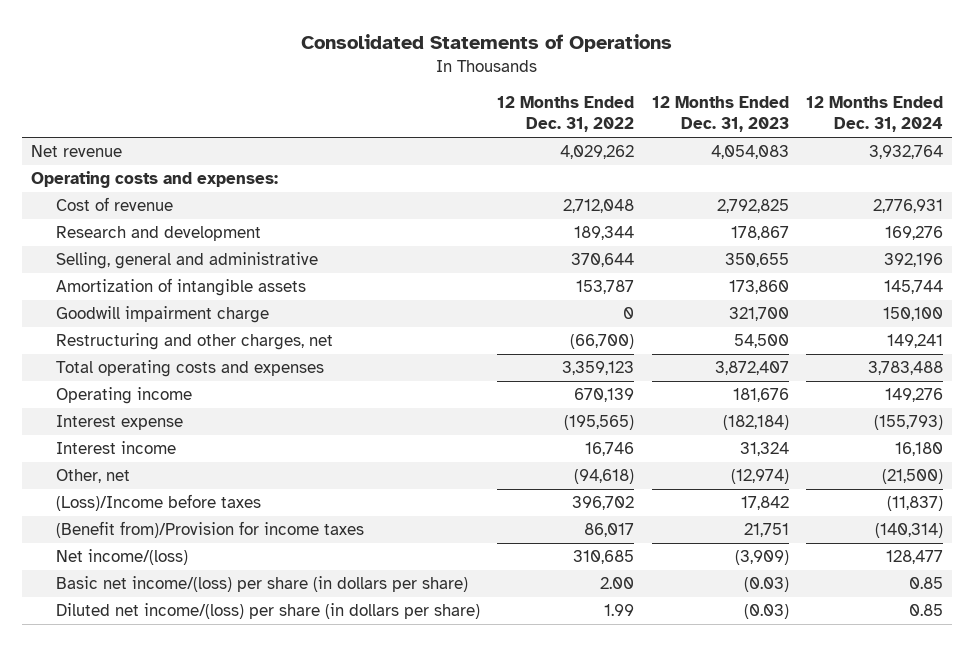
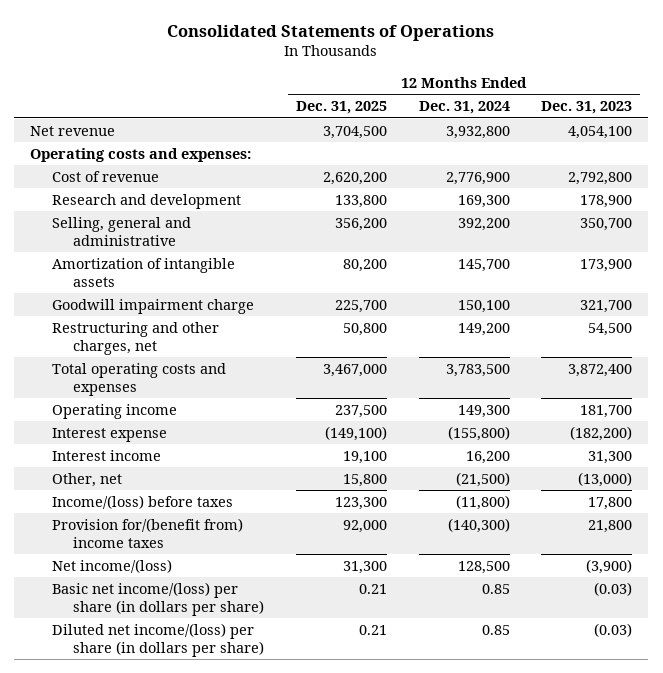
[497,96,635,133] 12 Months Ended Dec. 31, 2022 -> none
none -> [295,101,387,115] Dec. 31, 2025
[710,145,789,160] 4,054,083 -> [568,125,633,139] 4,054,100
[868,145,943,160] 3,932,764 -> [445,125,510,139] 3,932,800
[716,199,789,214] 2,792,825 -> [568,171,633,185] 2,792,800
[872,199,943,214] 2,776,931 -> [445,171,510,185] 2,776,900
[730,226,789,241] 178,867 -> [580,194,633,208] 178,900
[884,226,943,241] 169,276 -> [457,194,510,208] 169,300
[724,253,789,268] 350,655 -> [580,217,633,231] 350,700
[883,253,943,268] 392,196 -> [457,217,510,231] 392,200
[728,280,789,295] 173,860 -> [580,258,633,272] 173,900
[883,280,943,295] 145,744 -> [457,258,510,272] 145,700
[886,334,943,349] 149,241 -> [457,322,510,336] 149,200
[714,361,789,376] 3,872,407 -> [568,363,633,377] 3,872,400
[867,361,943,376] 3,783,488 -> [445,363,510,377] 3,783,500
[732,388,789,403] 181,676 -> [580,404,633,418] 181,700
[884,388,943,403] 149,276 -> [457,404,510,418] 149,300
[722,415,789,431] (182,184) -> [570,425,633,441] (182,200)
[873,415,943,431] (155,793) -> [447,425,510,441] (155,800)
[739,442,789,457] 31,324 -> [588,450,633,464] 31,300
[894,442,943,457] 16,180 -> [465,450,510,464] 16,200
[730,469,789,485] (12,974) -> [578,471,633,487] (13,000)
[55,494,261,512] (Loss)/Income before taxes -> [51,494,233,509] Income/(loss) before taxes
[740,496,789,511] 17,842 -> [588,496,633,510] 17,800
[886,496,943,512] (11,837) -> [455,494,510,510] (11,800)
[55,521,364,539] (Benefit from)/Provision for income taxes -> [51,517,243,548] Provision for/(benefit from) income taxes
[743,523,789,538] 21,751 -> [588,519,633,533] 21,800
[874,523,943,539] (140,314) -> [447,517,510,533] (140,300)
[734,550,789,566] (3,909) -> [586,558,633,574] (3,900)
[885,550,943,565] 128,477 -> [457,560,510,574] 128,500

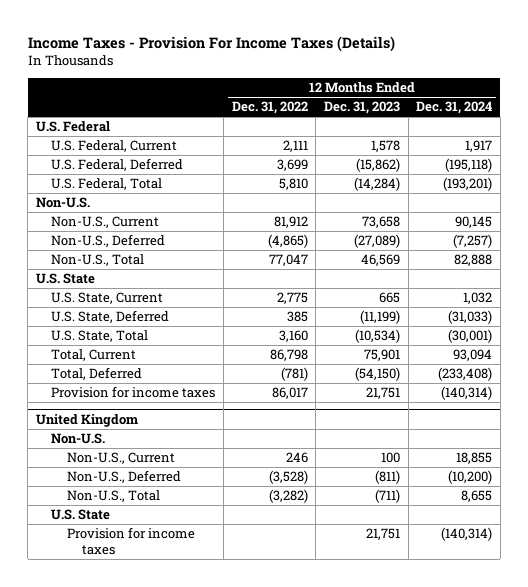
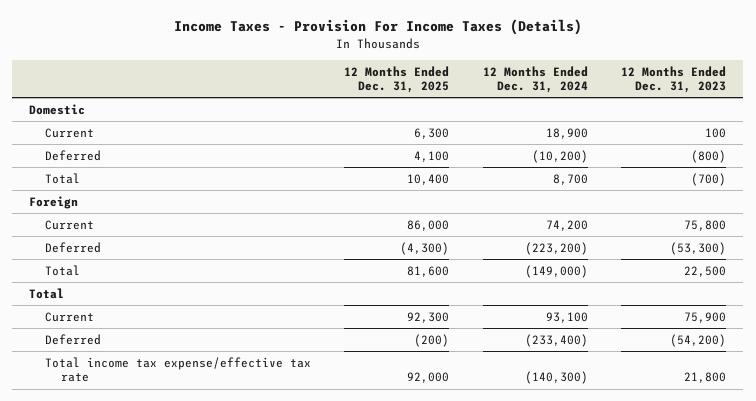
[231,101,308,115] Dec. 31, 2022 -> none
none -> [344,65,450,93] 12 Months Ended Dec. 31, 2025
[36,273,96,285] U.S. State -> none
[51,292,164,305] U.S. State, Current -> none
[51,310,170,324] U.S. State, Deferred -> none
[51,330,149,343] U.S. State, Total -> none
[36,414,139,428] United Kingdom -> none
[51,433,106,445] Non-U.S. -> none
[66,452,175,465] Non-U.S., Current -> none
[66,470,181,484] Non-U.S., Deferred -> none
[66,490,160,503] Non-U.S., Total -> none
[51,509,111,521] U.S. State -> none
[66,527,195,556] Provision for income taxes -> none
[36,121,111,133] U.S. Federal -> [29,103,86,115] Domestic
[51,140,178,153] U.S. Federal, Current -> [44,127,94,138] Current
[370,140,400,153] 1,578 -> [705,127,727,138] 100
[465,140,493,153] 1,917 -> [545,127,588,139] 18,900
[51,158,184,172] U.S. Federal, Deferred -> [44,149,101,161] Deferred
[355,158,400,173] (15,862) -> [691,149,727,163] (800)
[445,158,493,173] (195,118) -> [531,149,588,163] (10,200)
[51,178,163,191] U.S. Federal, Total -> [44,172,80,184] Total
[353,177,400,192] (14,284) -> [691,172,727,186] (700)
[443,177,493,192] (193,201) -> [552,173,588,185] 8,700
[36,197,91,209] Non-U.S. -> [29,195,79,209] Foreign
[51,216,160,229] Non-U.S., Current -> [44,219,94,230] Current
[361,216,400,229] 73,658 -> [684,219,727,231] 75,800
[455,216,493,229] 90,145 -> [545,219,588,231] 74,200
[51,234,166,248] Non-U.S., Deferred -> [44,241,101,253] Deferred
[353,234,400,249] (27,089) -> [670,241,727,255] (53,300)
[453,234,493,249] (7,257) -> [524,241,588,255] (223,200)
[51,254,145,267] Non-U.S., Total -> [44,264,80,276] Total
[360,254,400,267] 46,569 -> [684,265,727,277] 22,500
[454,254,493,267] 82,888 -> [524,264,588,278] (149,000)
none -> [29,287,65,299] Total
[51,349,137,362] Total, Current -> [44,311,94,322] Current
[363,349,400,362] 75,901 -> [684,311,727,323] 75,900
[453,349,493,362] 93,094 -> [545,311,588,323] 93,100
[51,367,143,381] Total, Deferred -> [44,333,101,345] Deferred
[354,367,400,382] (54,150) -> [670,333,727,347] (54,200)
[438,367,493,382] (233,408) -> [524,333,588,347] (233,400)
[51,386,216,399] Provision for income taxes -> [44,356,311,383] Total income tax expense/effective tax rate
[365,387,400,400] 21,751 -> [684,372,727,384] 21,800
[441,386,493,401] (140,314) -> [524,371,588,385] (140,300)

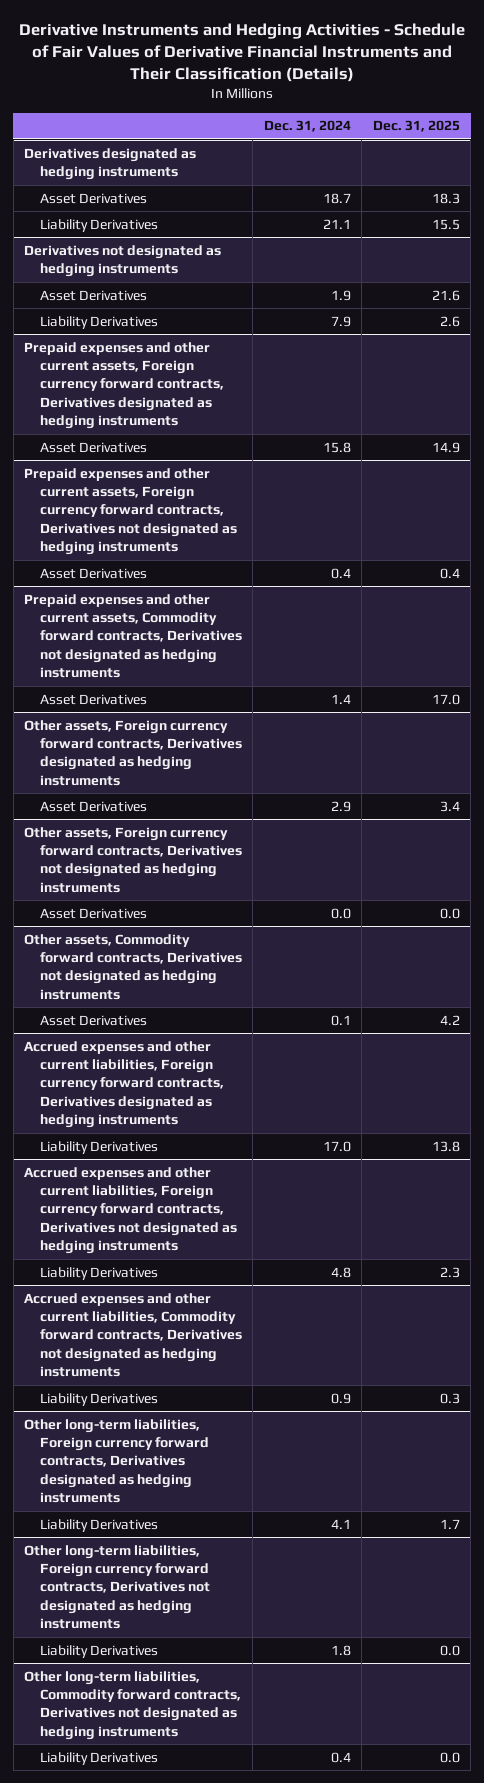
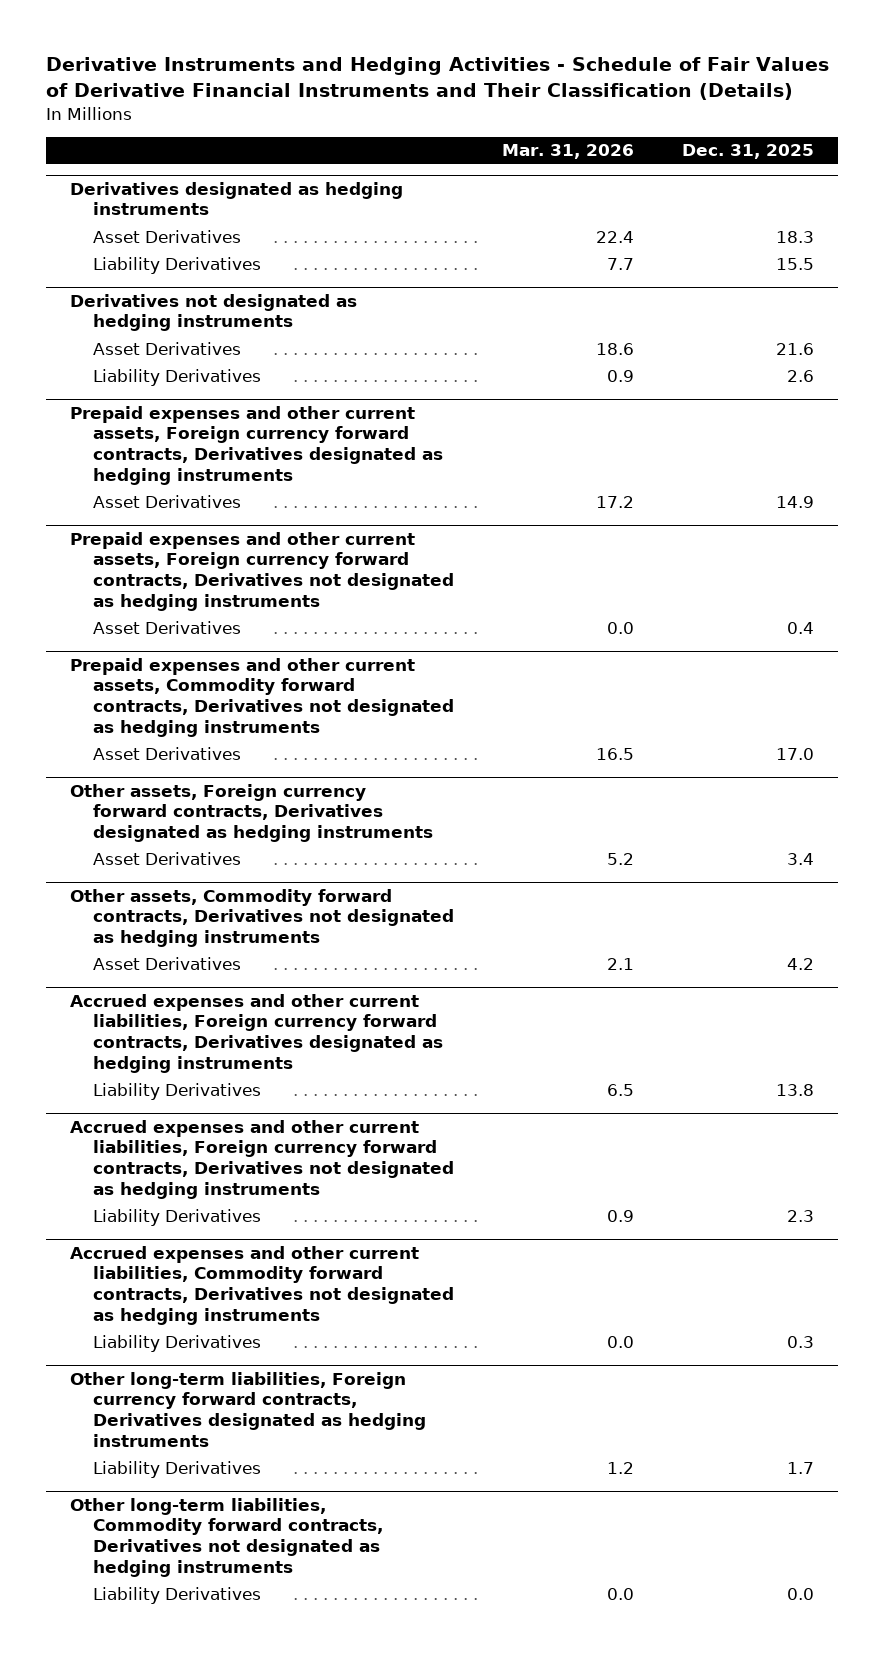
[263,120,351,133] Dec. 31, 2024 -> none
none -> [501,144,634,160] Mar. 31, 2026
[24,826,242,893] Other assets, Foreign currency forward contracts, Derivatives not designated as hedging instruments -> none
[39,907,147,919] Asset Derivatives -> none
[24,1544,210,1630] Other long-term liabilities, Foreign currency forward contracts, Derivatives not designated as hedging instruments -> none
[39,1644,158,1658] Liability Derivatives -> none

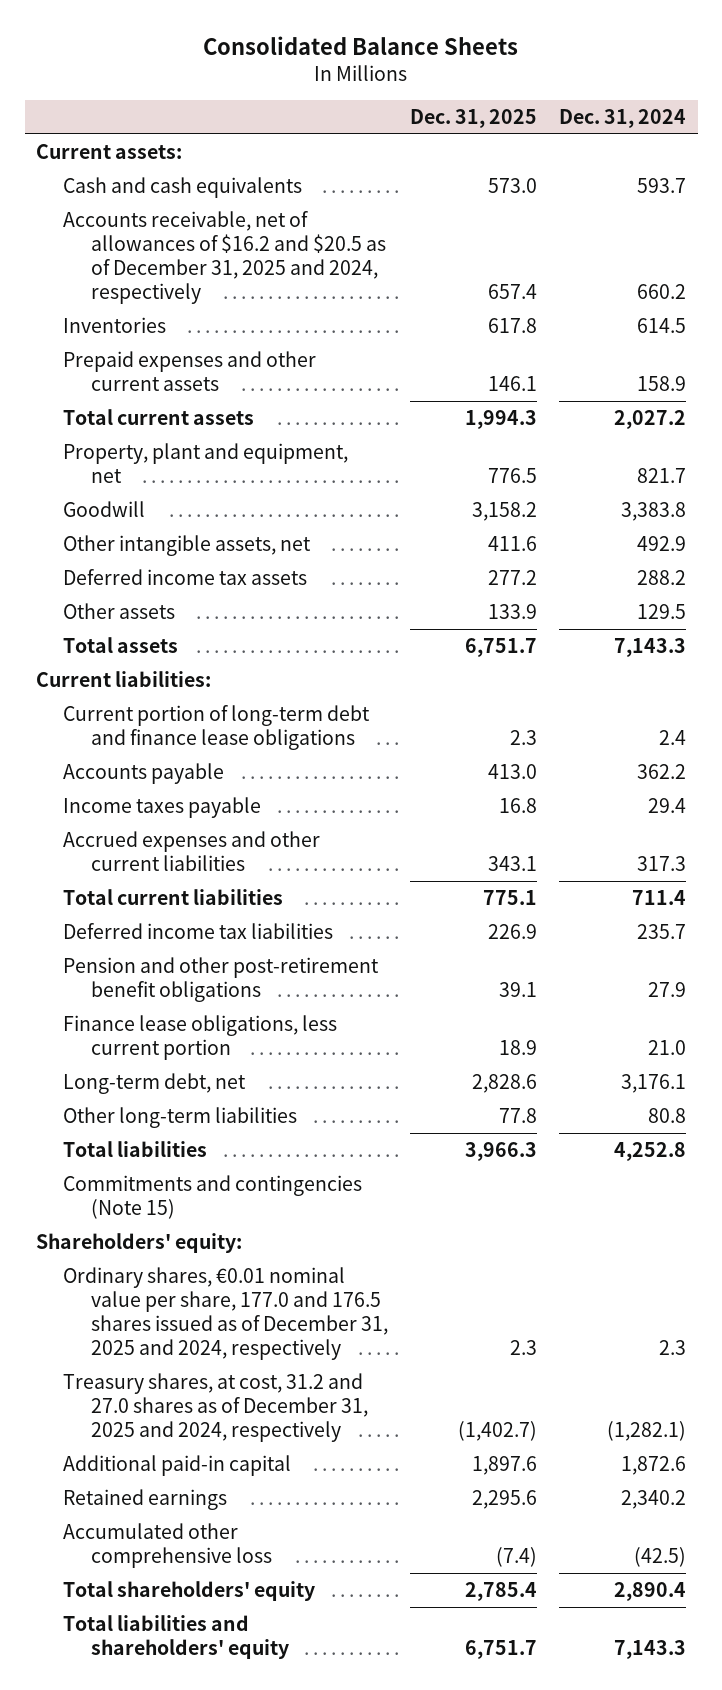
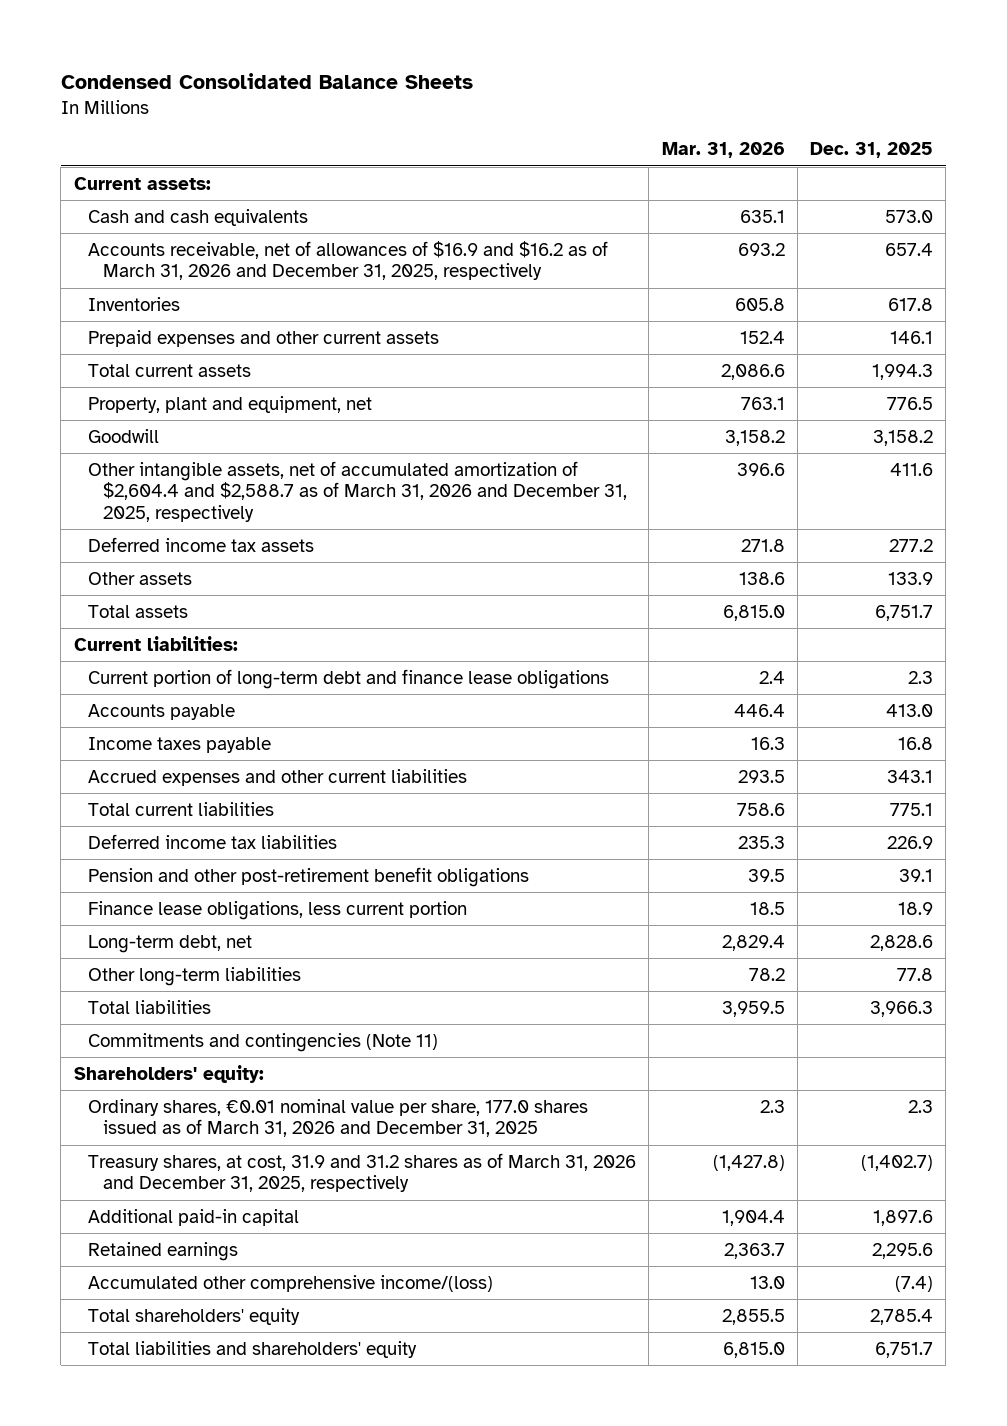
[203,35,519,55] Consolidated Balance Sheets -> [60,73,473,90] Condensed Consolidated Balance Sheets
[559,108,687,128] Dec. 31, 2024 -> none
none -> [661,142,785,159] Mar. 31, 2026
[63,210,386,305] Accounts receivable, net of allowances of $16.2 and $20.5 as of December 31, 2025 and 2024, respectively -> [88,240,609,281] Accounts receivable, net of allowances of $16.9 and $16.2 as of March 31, 2026 and December 31, 2025, respectively
[63,534,312,556] Other intangible assets, net -> [88,460,627,522] Other intangible assets, net of accumulated amortization of $2,604.4 and $2,588.7 as of March 31, 2026 and December 31, 2025, respectively
[63,1174,363,1219] Commitments and contingencies (Note 15) -> [88,1032,439,1052] Commitments and contingencies (Note 11)
[63,1266,388,1361] Ordinary shares, €0.01 nominal value per share, 177.0 and 176.5 shares issued as of December 31, 2025 and 2024, respectively -> [88,1098,589,1138] Ordinary shares, €0.01 nominal value per share, 177.0 shares issued as of March 31, 2026 and December 31, 2025
[63,1372,368,1443] Treasury shares, at cost, 31.2 and 27.0 shares as of December 31, 2025 and 2024, respectively -> [88,1152,637,1193] Treasury shares, at cost, 31.9 and 31.2 shares as of March 31, 2026 and December 31, 2025, respectively
[63,1522,272,1568] Accumulated other comprehensive loss -> [88,1274,494,1292] Accumulated other comprehensive income/(loss)

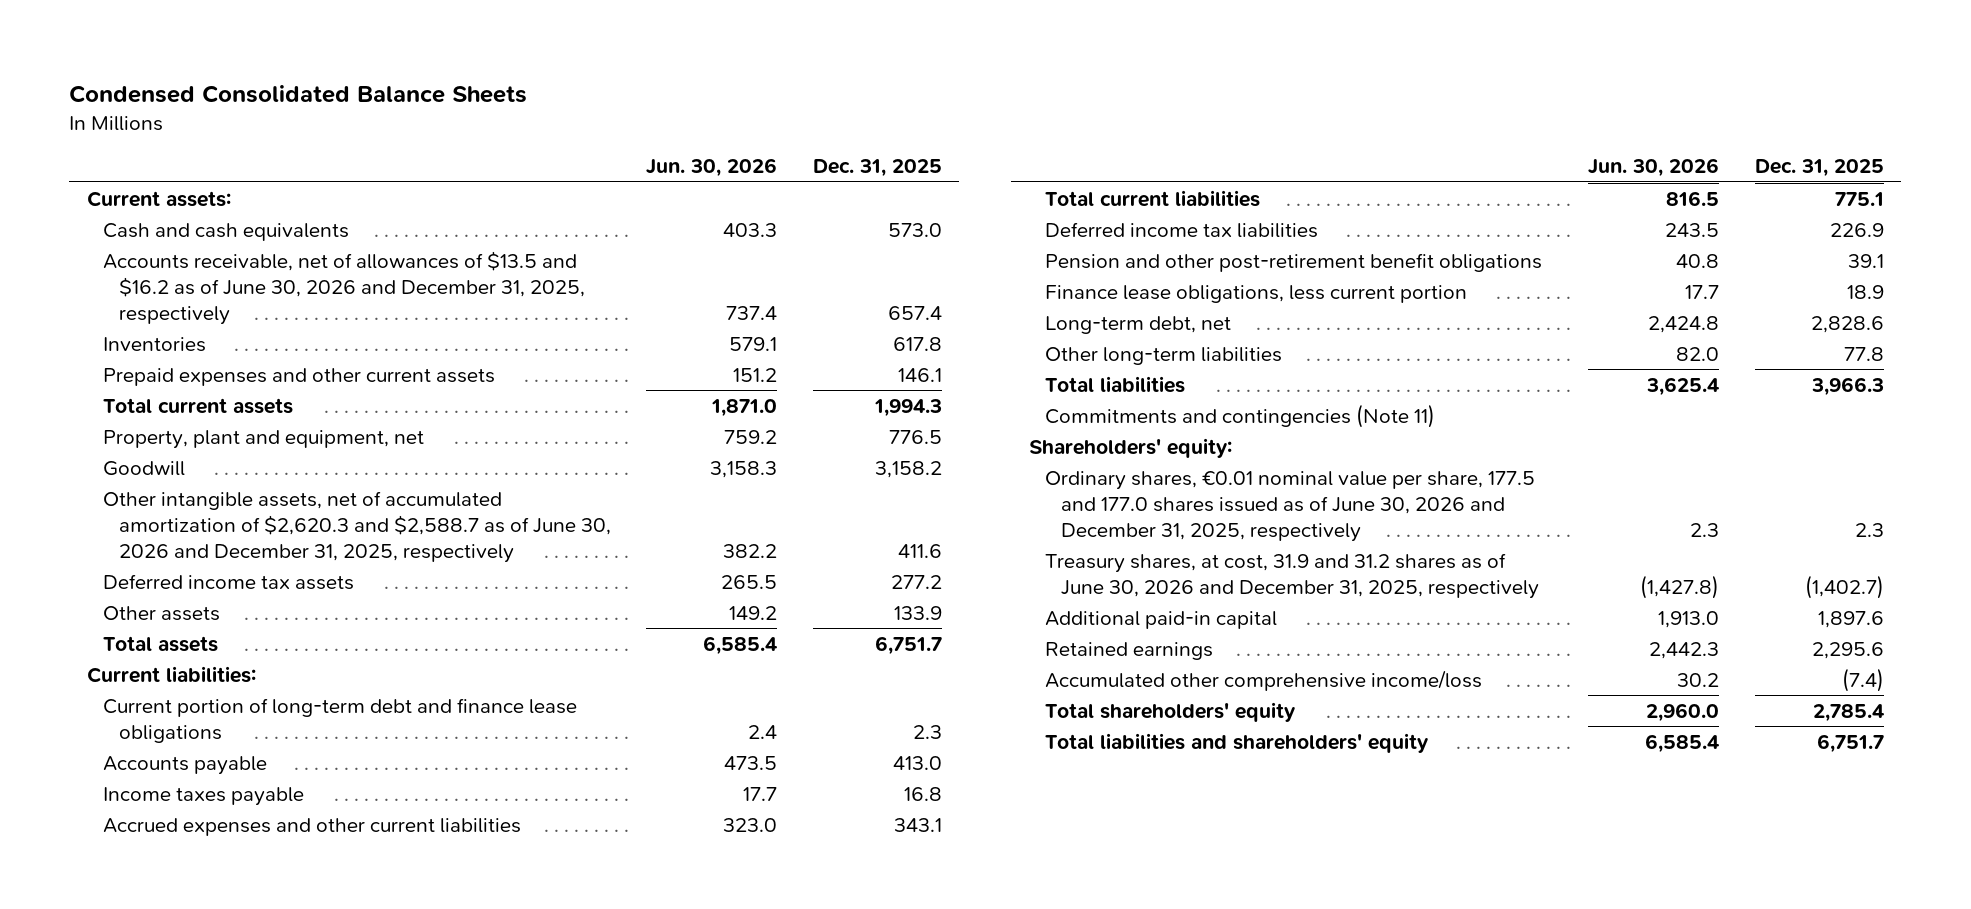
[661,142,785,159] Mar. 31, 2026 -> none
none -> [646,158,778,178] Jun. 30, 2026
[88,240,609,281] Accounts receivable, net of allowances of $16.9 and $16.2 as of March 31, 2026 and December 31, 2025, respectively -> [103,250,586,325] Accounts receivable, net of allowances of $13.5 and $16.2 as of June 30, 2026 and December 31, 2025, respectively
[88,460,627,522] Other intangible assets, net of accumulated amortization of $2,604.4 and $2,588.7 as of March 31, 2026 and December 31, 2025, respectively -> [103,490,612,563] Other intangible assets, net of accumulated amortization of $2,620.3 and $2,588.7 as of June 30, 2026 and December 31, 2025, respectively
[88,1098,589,1138] Ordinary shares, €0.01 nominal value per share, 177.0 shares issued as of March 31, 2026 and December 31, 2025 -> [1045,470,1536,542] Ordinary shares, €0.01 nominal value per share, 177.5 and 177.0 shares issued as of June 30, 2026 and December 31, 2025, respectively
[88,1152,637,1193] Treasury shares, at cost, 31.9 and 31.2 shares as of March 31, 2026 and December 31, 2025, respectively -> [1045,552,1540,599] Treasury shares, at cost, 31.9 and 31.2 shares as of June 30, 2026 and December 31, 2025, respectively
[88,1274,494,1292] Accumulated other comprehensive income/(loss) -> [1045,669,1483,691] Accumulated other comprehensive income/loss

